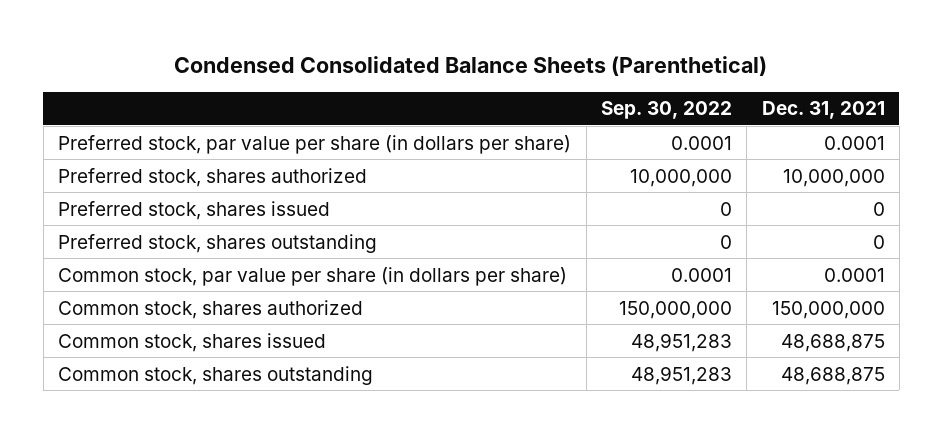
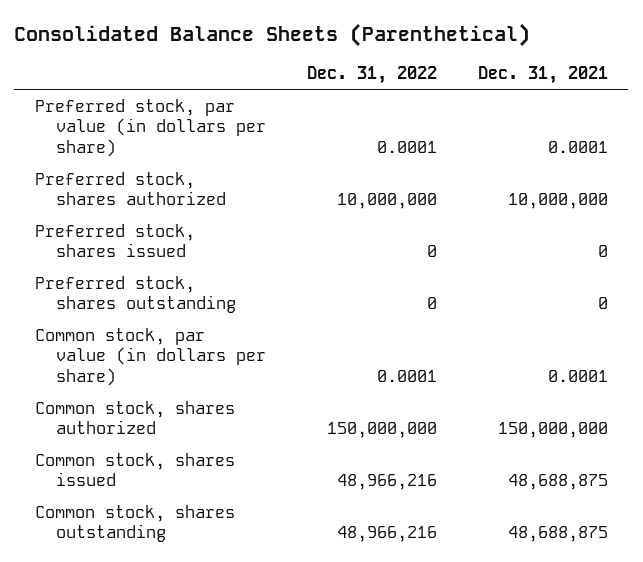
[174,55,768,76] Condensed Consolidated Balance Sheets (Parenthetical) -> [14,22,531,47] Consolidated Balance Sheets (Parenthetical)
[600,101,732,120] Sep. 30, 2022 -> none
none -> [306,66,437,85] Dec. 31, 2022
[58,134,572,154] Preferred stock, par value per share (in dollars per share) -> [35,98,266,158] Preferred stock, par value (in dollars per share)
[58,266,568,286] Common stock, par value per share (in dollars per share) -> [35,327,266,387] Common stock, par value (in dollars per share)

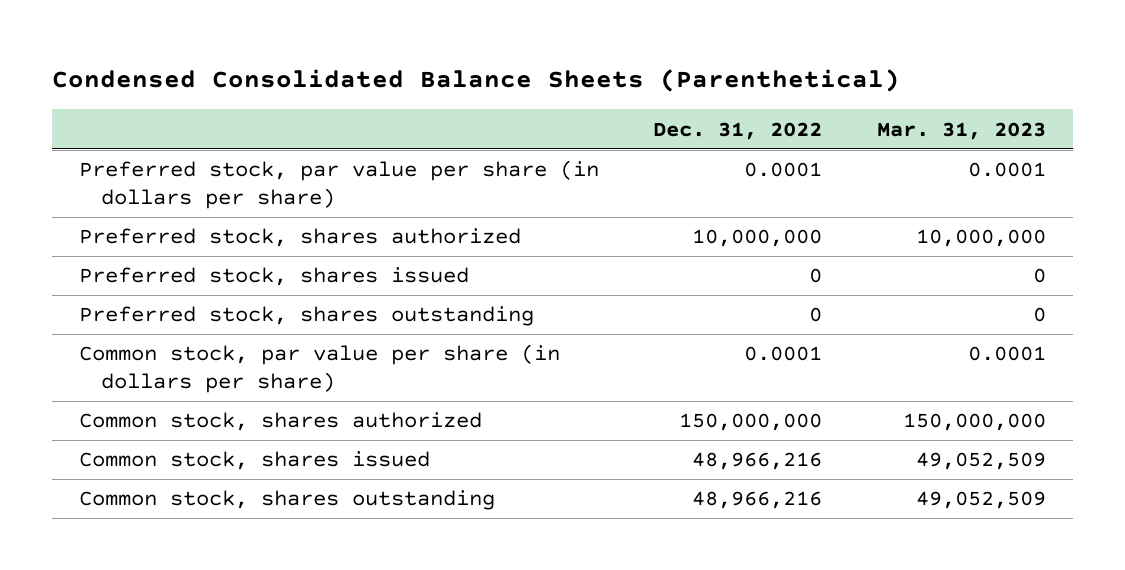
[14,22,531,47] Consolidated Balance Sheets (Parenthetical) -> [51,68,900,92] Condensed Consolidated Balance Sheets (Parenthetical)
[477,66,608,85] Dec. 31, 2021 -> none
none -> [876,121,1046,140] Mar. 31, 2023
[35,98,266,158] Preferred stock, par value (in dollars per share) -> [78,160,599,209] Preferred stock, par value per share (in dollars per share)
[35,327,266,387] Common stock, par value (in dollars per share) -> [78,344,560,393] Common stock, par value per share (in dollars per share)

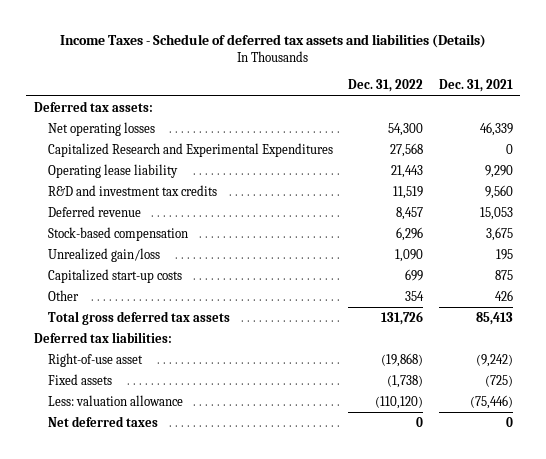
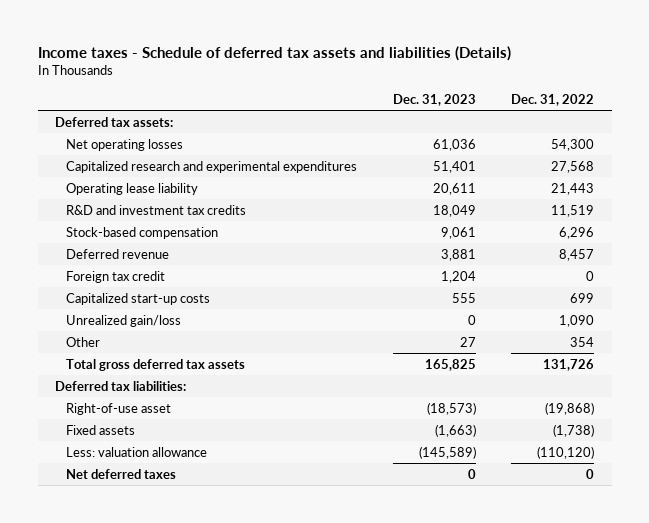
[60,34,487,49] Income Taxes - Schedule of deferred tax assets and liabilities (Details) -> [37,45,511,61] Income taxes - Schedule of deferred tax assets and liabilities (Details)
[438,79,513,93] Dec. 31, 2021 -> none
none -> [392,94,476,107] Dec. 31, 2023
[47,142,333,157] Capitalized Research and Experimental Expenditures -> [66,160,358,173] Capitalized research and experimental expenditures
[47,205,141,217] Deferred revenue -> [66,248,170,259] Deferred revenue
none -> [66,270,166,283] Foreign tax credit
[47,247,160,262] Unrealized gain/loss -> [66,314,182,327] Unrealized gain/loss

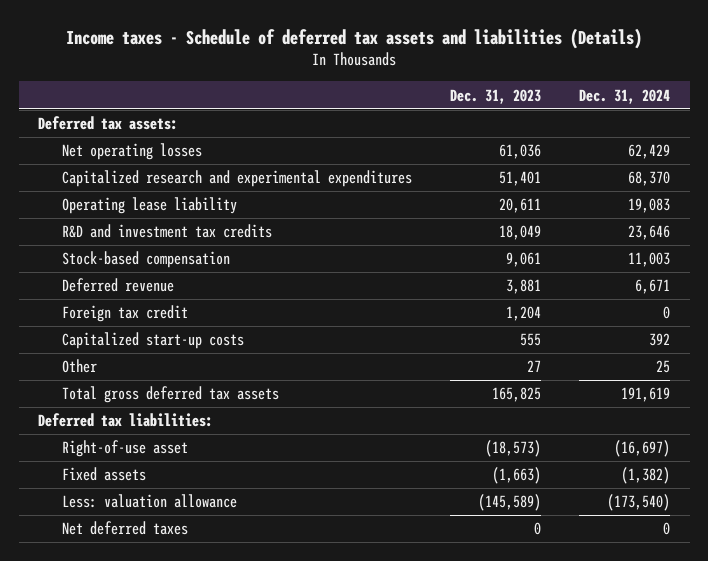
[510,94,594,107] Dec. 31, 2022 -> none
none -> [579,88,671,104] Dec. 31, 2024
[66,314,182,327] Unrealized gain/loss -> none

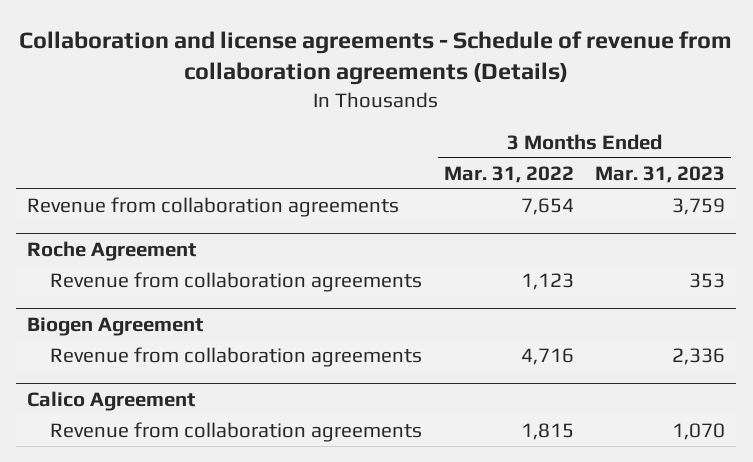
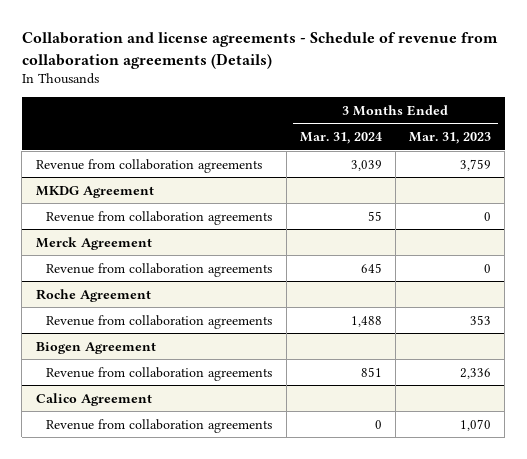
[443,165,574,183] Mar. 31, 2022 -> none
none -> [299,131,382,144] Mar. 31, 2024
none -> [35,185,154,198] MKDG Agreement
none -> [46,210,273,225] Revenue from collaboration agreements
none -> [35,236,152,250] Merck Agreement
none -> [46,262,273,277] Revenue from collaboration agreements

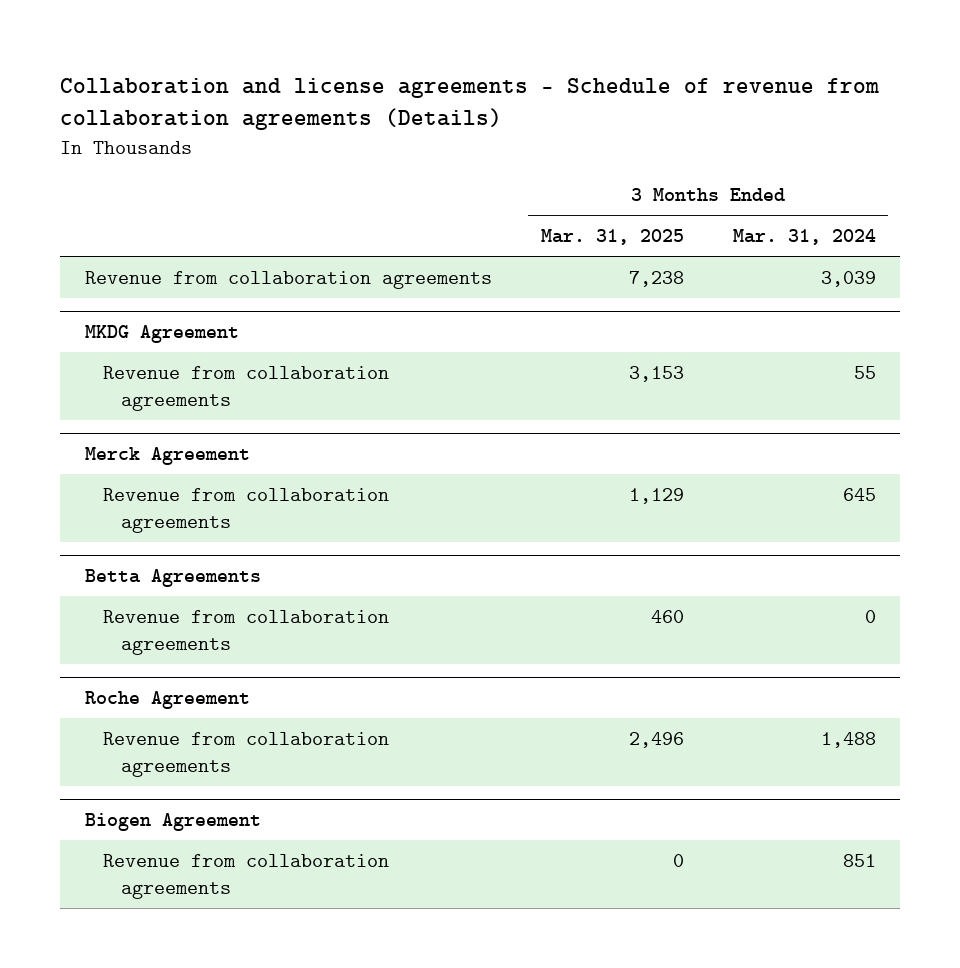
[408,131,491,144] Mar. 31, 2023 -> none
none -> [540,229,684,246] Mar. 31, 2025
none -> [84,569,261,588] Betta Agreements
none -> [102,609,389,655] Revenue from collaboration agreements
[35,392,152,406] Calico Agreement -> none
[46,418,273,433] Revenue from collaboration agreements -> none

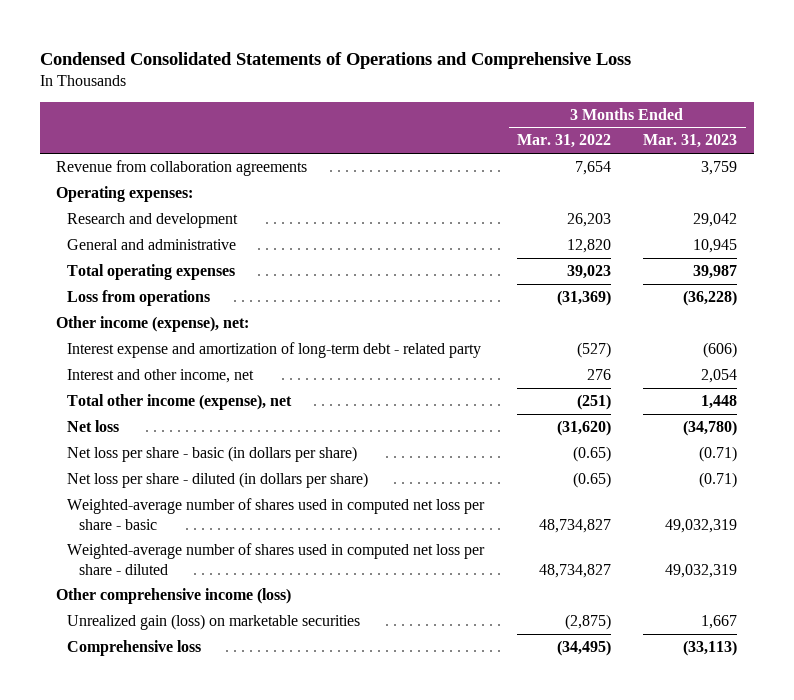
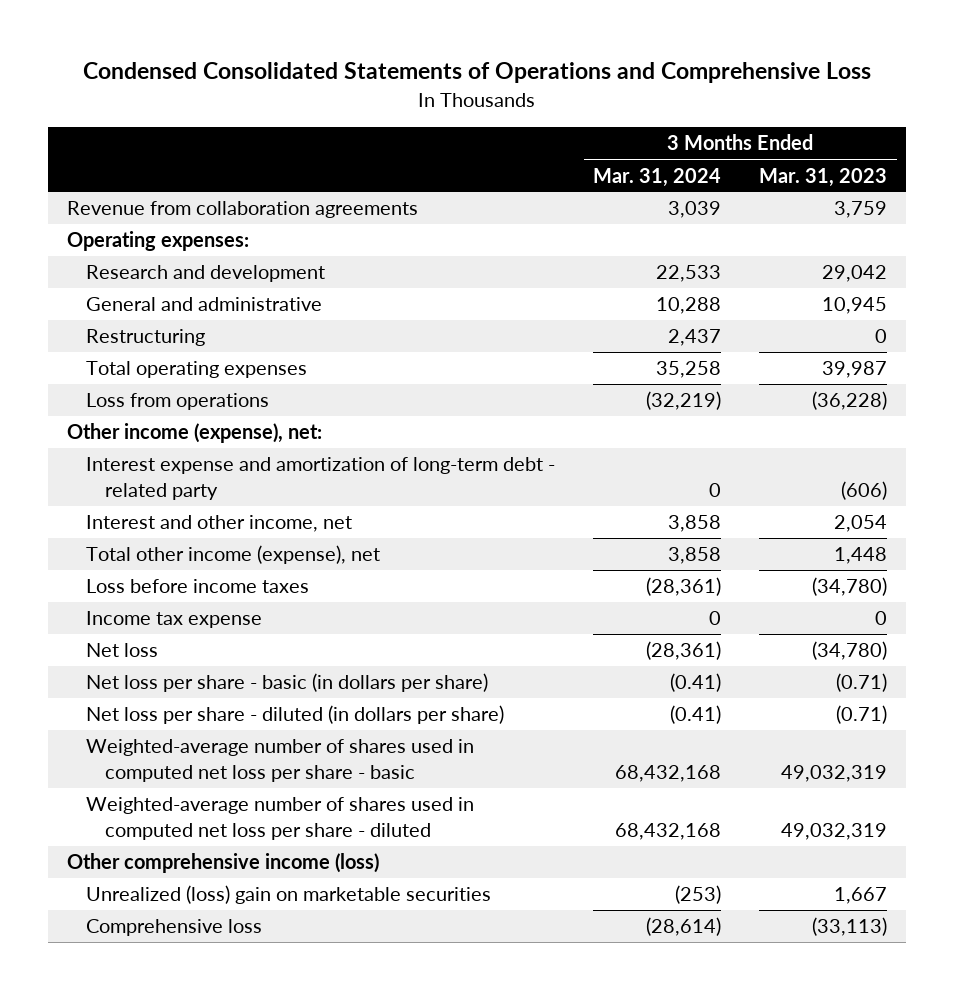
[516,134,611,149] Mar. 31, 2022 -> none
none -> [593,167,722,187] Mar. 31, 2024
none -> [86,329,206,347] Restructuring
none -> [86,579,310,594] Loss before income taxes
none -> [86,611,263,629] Income tax expense
[67,613,361,630] Unrealized gain (loss) on marketable securities -> [86,885,492,905] Unrealized (loss) gain on marketable securities

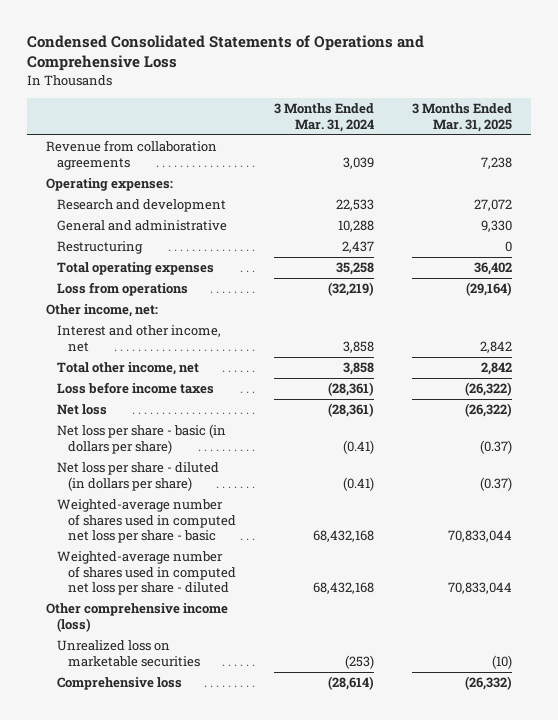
[759,167,888,187] Mar. 31, 2023 -> none
none -> [412,103,513,132] 3 Months Ended Mar. 31, 2025
[86,457,556,500] Interest expense and amortization of long-term debt - related party -> none
[66,423,322,444] Other income (expense), net: -> [45,304,158,318] Other income, net:
[86,545,381,565] Total other income (expense), net -> [56,362,199,376] Total other income, net
[86,611,263,629] Income tax expense -> none
[86,885,492,905] Unrealized (loss) gain on marketable securities -> [56,640,201,667] Unrealized loss on marketable securities

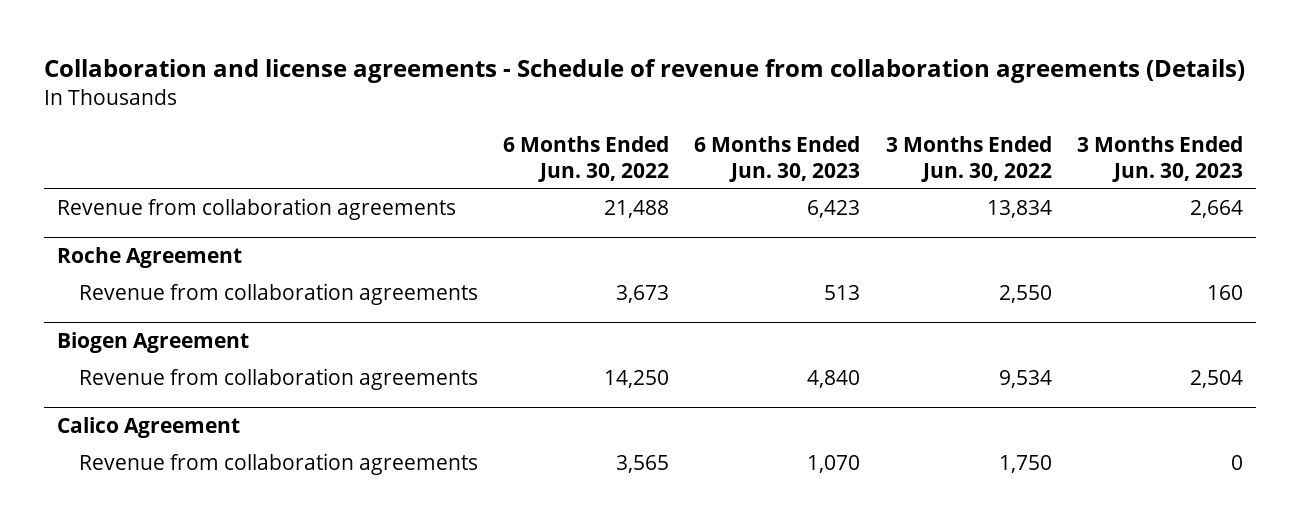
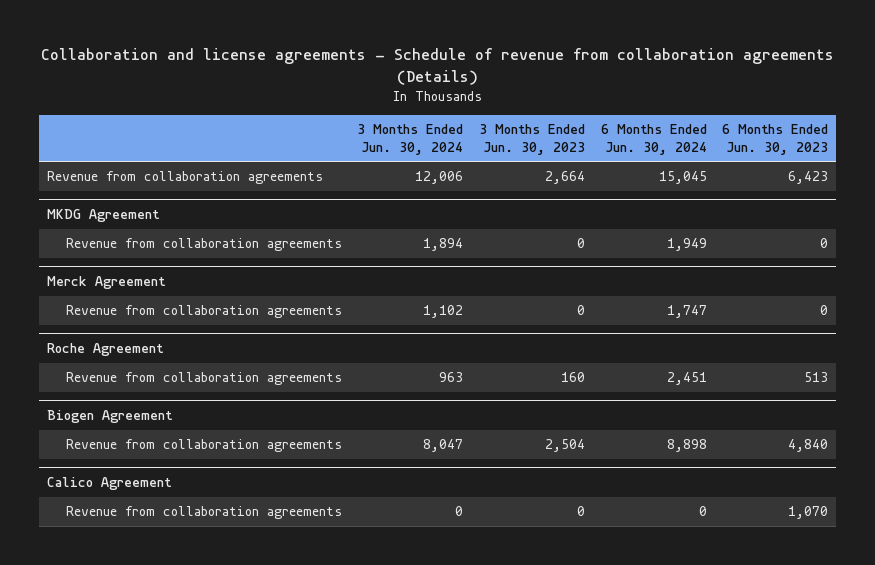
[502,136,669,182] 6 Months Ended Jun. 30, 2022 -> none
[885,136,1052,182] 3 Months Ended Jun. 30, 2022 -> none
none -> [357,123,464,155] 3 Months Ended Jun. 30, 2024
none -> [600,123,707,155] 6 Months Ended Jun. 30, 2024
none -> [46,209,160,223] MKDG Agreement
none -> [65,238,342,252] Revenue from collaboration agreements
none -> [46,276,166,290] Merck Agreement
none -> [65,305,342,319] Revenue from collaboration agreements

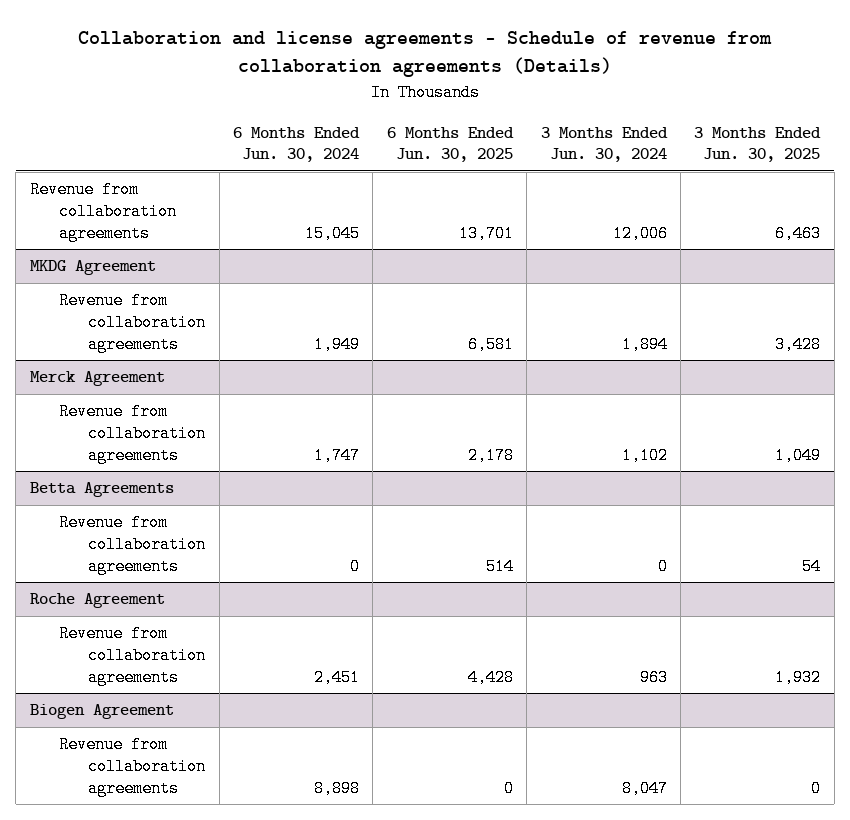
[478,123,585,155] 3 Months Ended Jun. 30, 2023 -> none
[722,123,829,155] 6 Months Ended Jun. 30, 2023 -> none
none -> [386,126,514,163] 6 Months Ended Jun. 30, 2025
none -> [694,126,822,163] 3 Months Ended Jun. 30, 2025
none -> [29,482,174,498] Betta Agreements
none -> [58,514,207,575] Revenue from collaboration agreements
[46,477,172,491] Calico Agreement -> none
[65,506,342,520] Revenue from collaboration agreements -> none

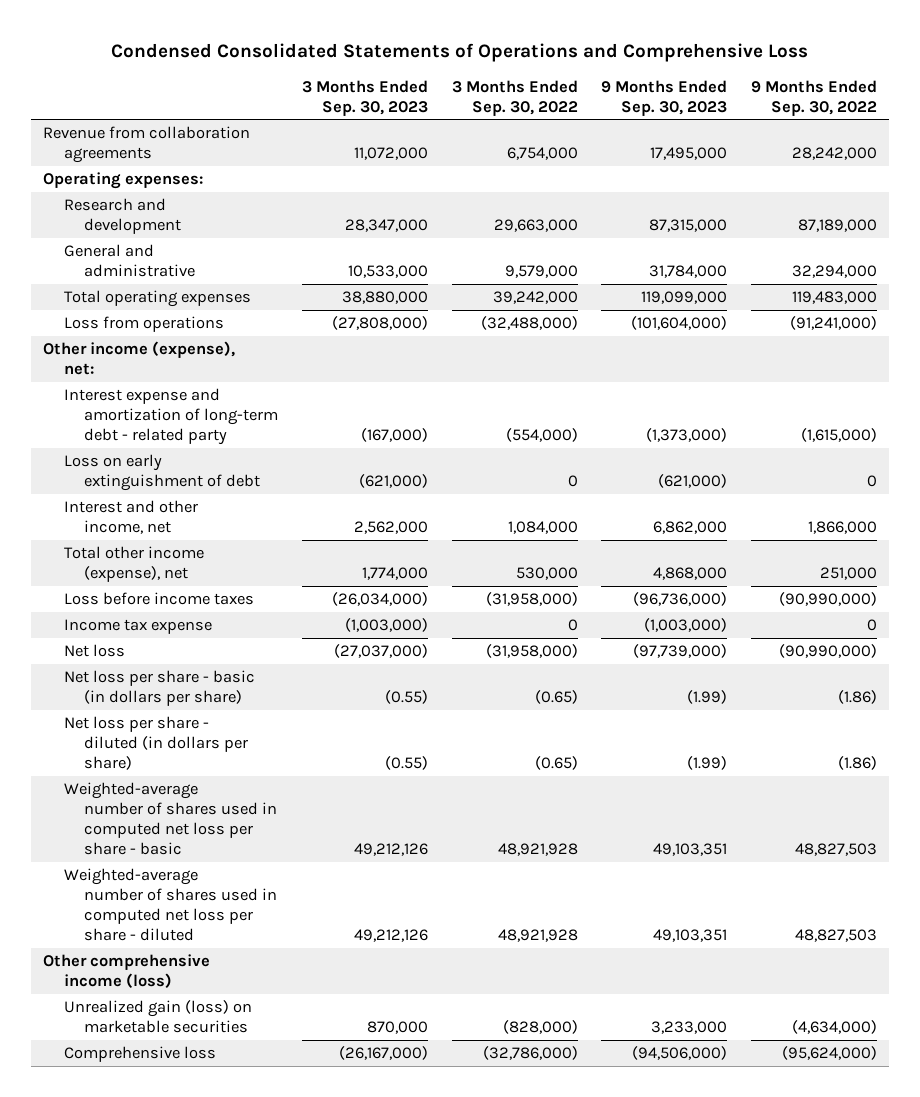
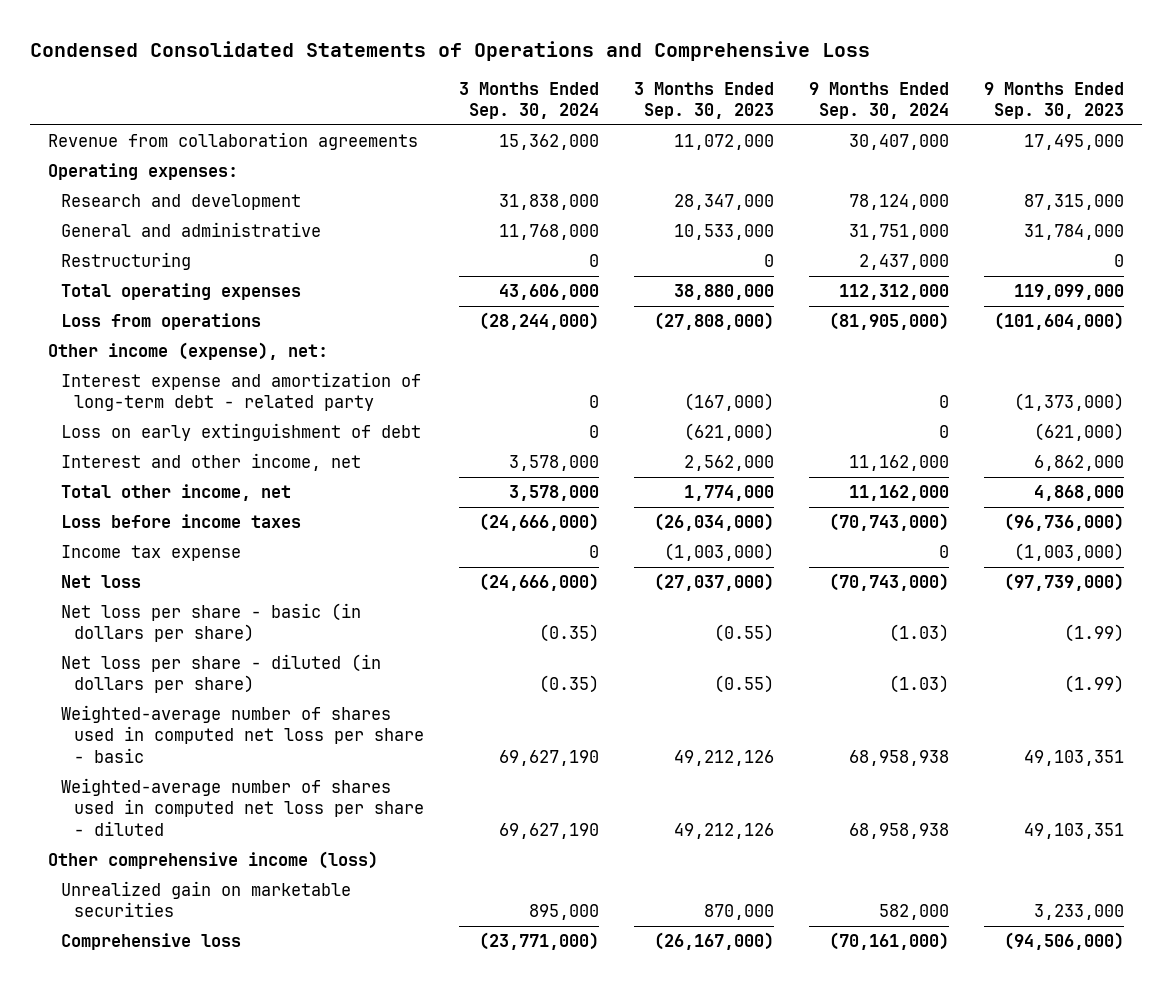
[451,79,578,116] 3 Months Ended Sep. 30, 2022 -> none
[751,79,878,116] 9 Months Ended Sep. 30, 2022 -> none
none -> [459,81,600,120] 3 Months Ended Sep. 30, 2024
none -> [809,81,950,120] 9 Months Ended Sep. 30, 2024
none -> [61,252,192,271] Restructuring
[63,546,204,583] Total other income (expense), net -> [61,484,292,502] Total other income, net
[63,1000,252,1034] Unrealized gain (loss) on marketable securities -> [61,881,352,918] Unrealized gain on marketable securities

